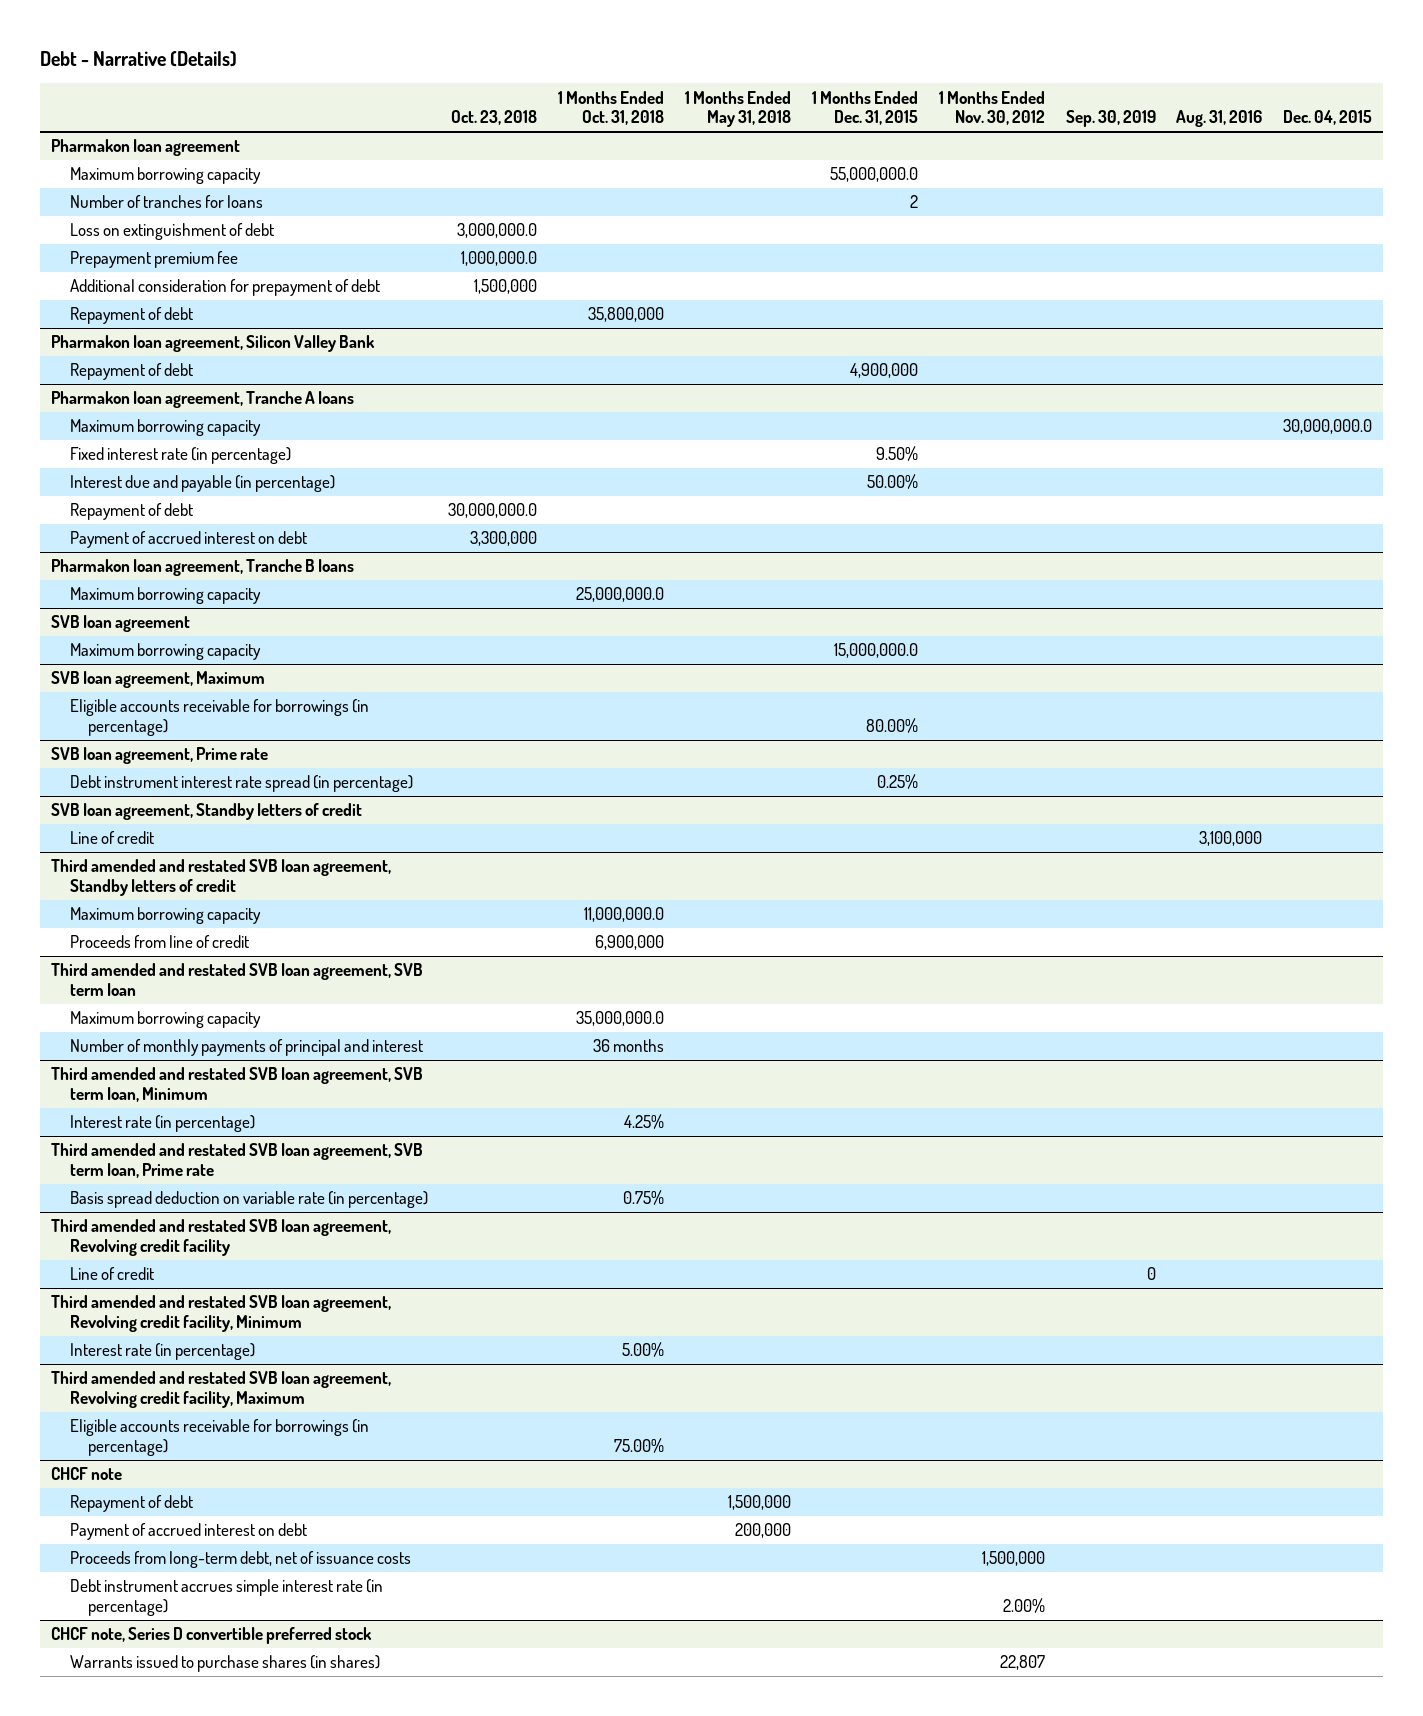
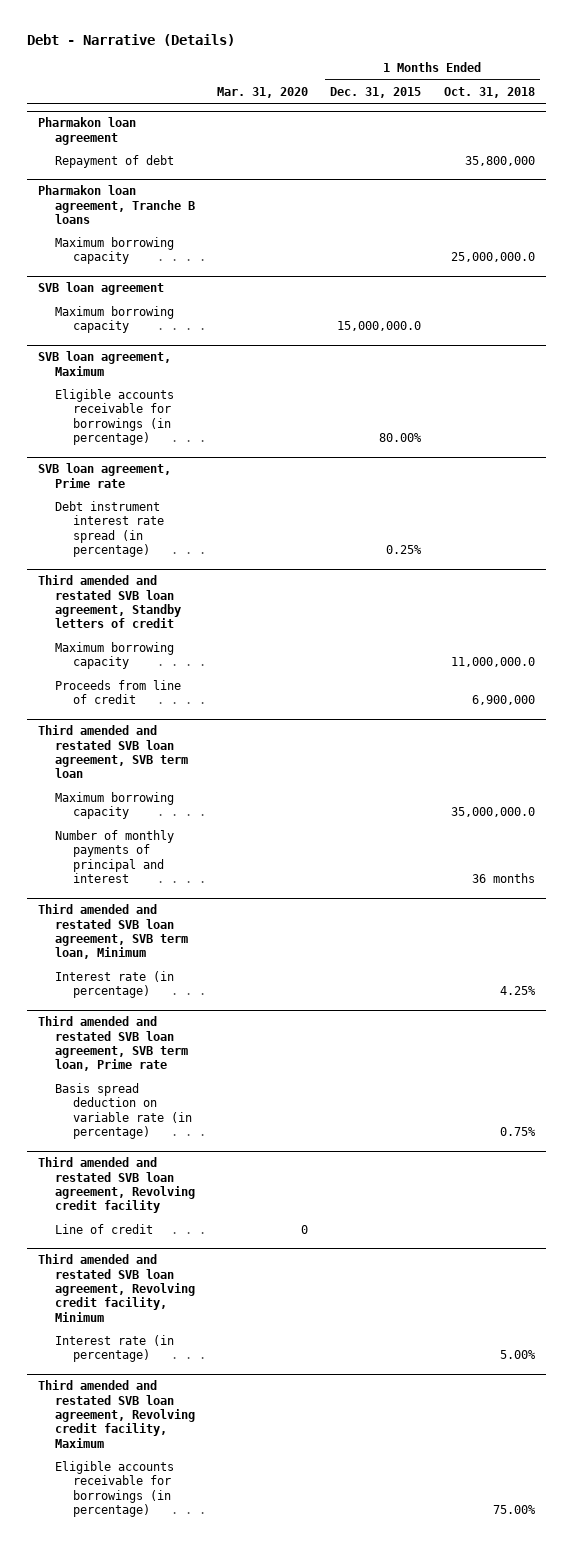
[451,110,538,126] Oct. 23, 2018 -> none
[685,90,792,128] 1 Months Ended May 31, 2018 -> none
[938,90,1045,126] 1 Months Ended Nov. 30, 2012 -> none
[1065,110,1156,128] Sep. 30, 2019 -> none
[1176,110,1263,128] Aug. 31, 2016 -> none
[1283,110,1373,126] Dec. 04, 2015 -> none
none -> [217,86,309,98] Mar. 31, 2020
[69,167,261,185] Maximum borrowing capacity -> none
[69,195,263,209] Number of tranches for loans -> none
[69,223,274,241] Loss on extinguishment of debt -> none
[69,251,238,269] Prepayment premium fee -> none
[69,279,380,297] Additional consideration for prepayment of debt -> none
[50,335,375,353] Pharmakon loan agreement, Silicon Valley Bank -> none
[69,363,193,381] Repayment of debt -> none
[50,391,354,409] Pharmakon loan agreement, Tranche A loans -> none
[69,419,261,437] Maximum borrowing capacity -> none
[69,447,291,465] Fixed interest rate (in percentage) -> none
[69,475,335,493] Interest due and payable (in percentage) -> none
[69,503,193,521] Repayment of debt -> none
[69,531,307,549] Payment of accrued interest on debt -> none
[50,803,362,821] SVB loan agreement, Standby letters of credit -> none
[69,831,154,845] Line of credit -> none
[50,1467,122,1481] CHCF note -> none
[69,1495,193,1513] Repayment of debt -> none
[69,1523,307,1541] Payment of accrued interest on debt -> none
[69,1551,411,1569] Proceeds from long-term debt, net of issuance costs -> none
[69,1579,383,1617] Debt instrument accrues simple interest rate (in percentage) -> none
[50,1627,372,1645] CHCF note, Series D convertible preferred stock -> none
[69,1655,380,1673] Warrants issued to purchase shares (in shares) -> none

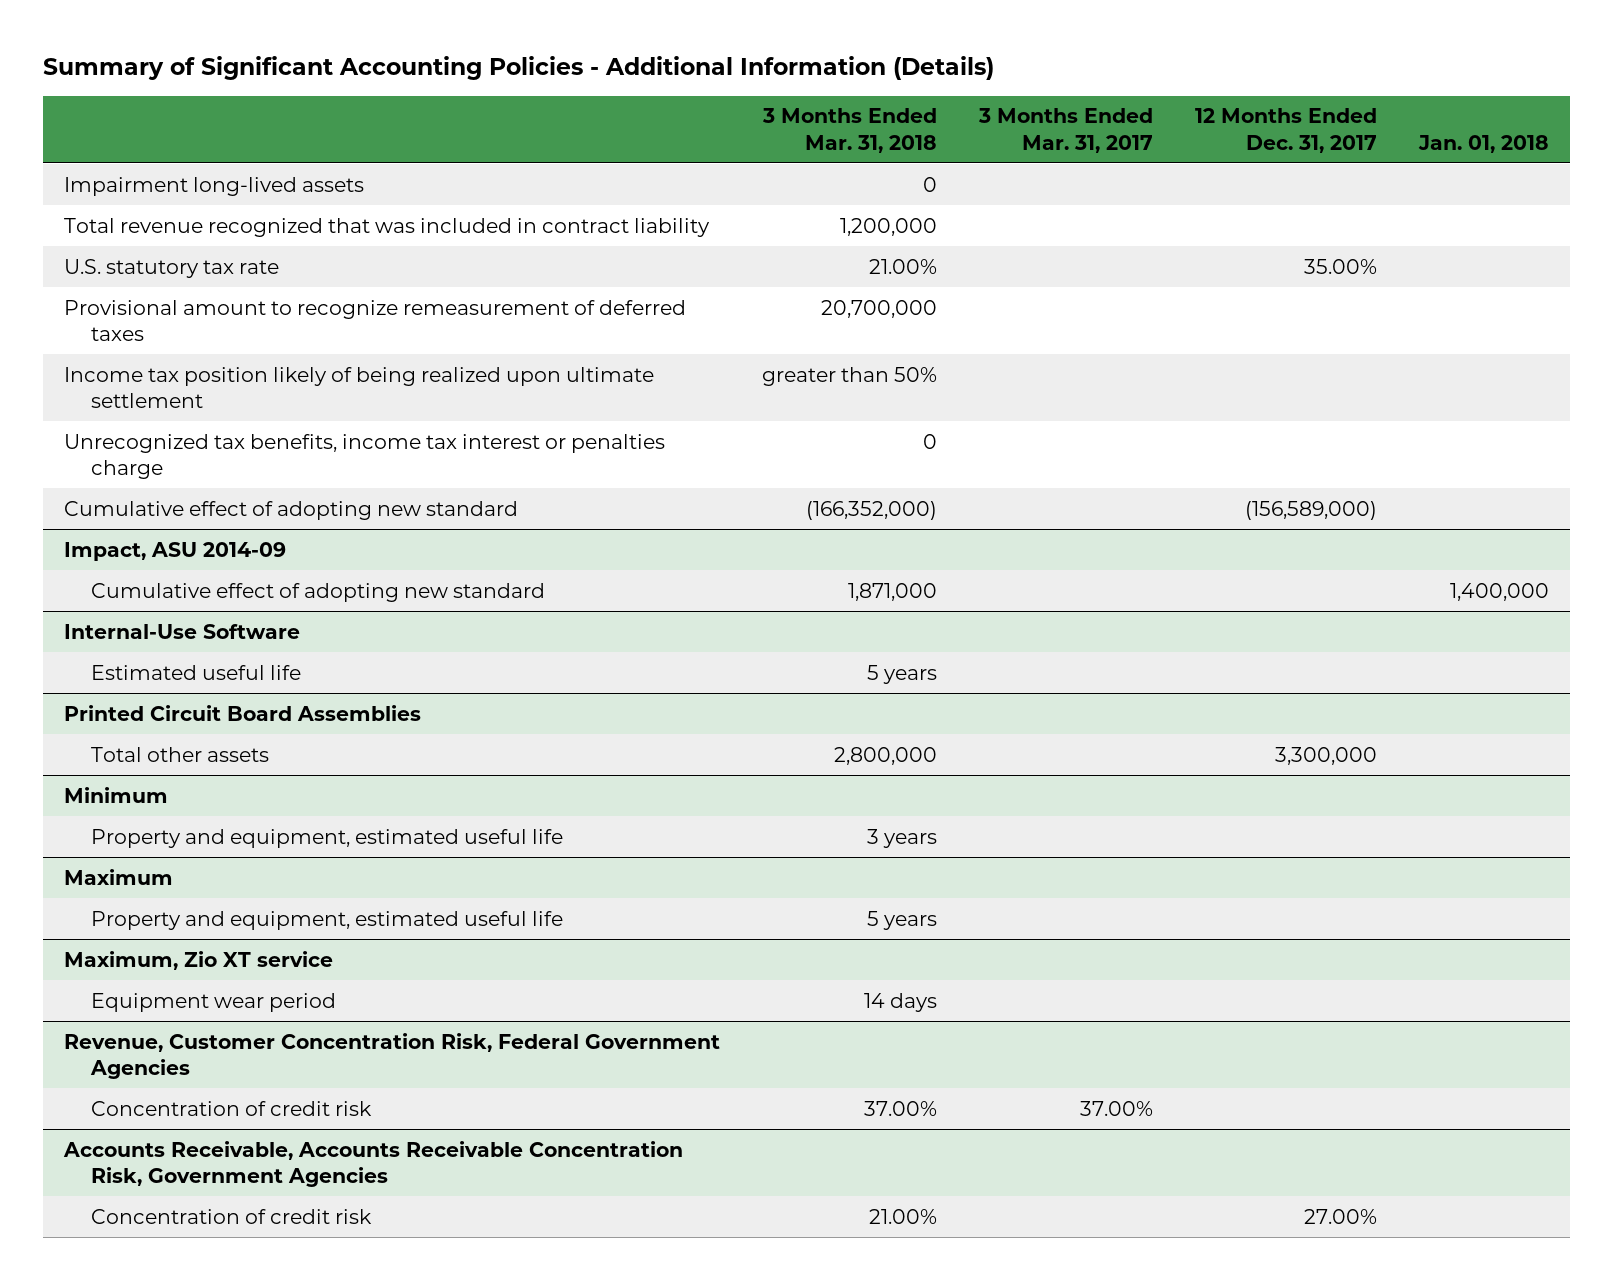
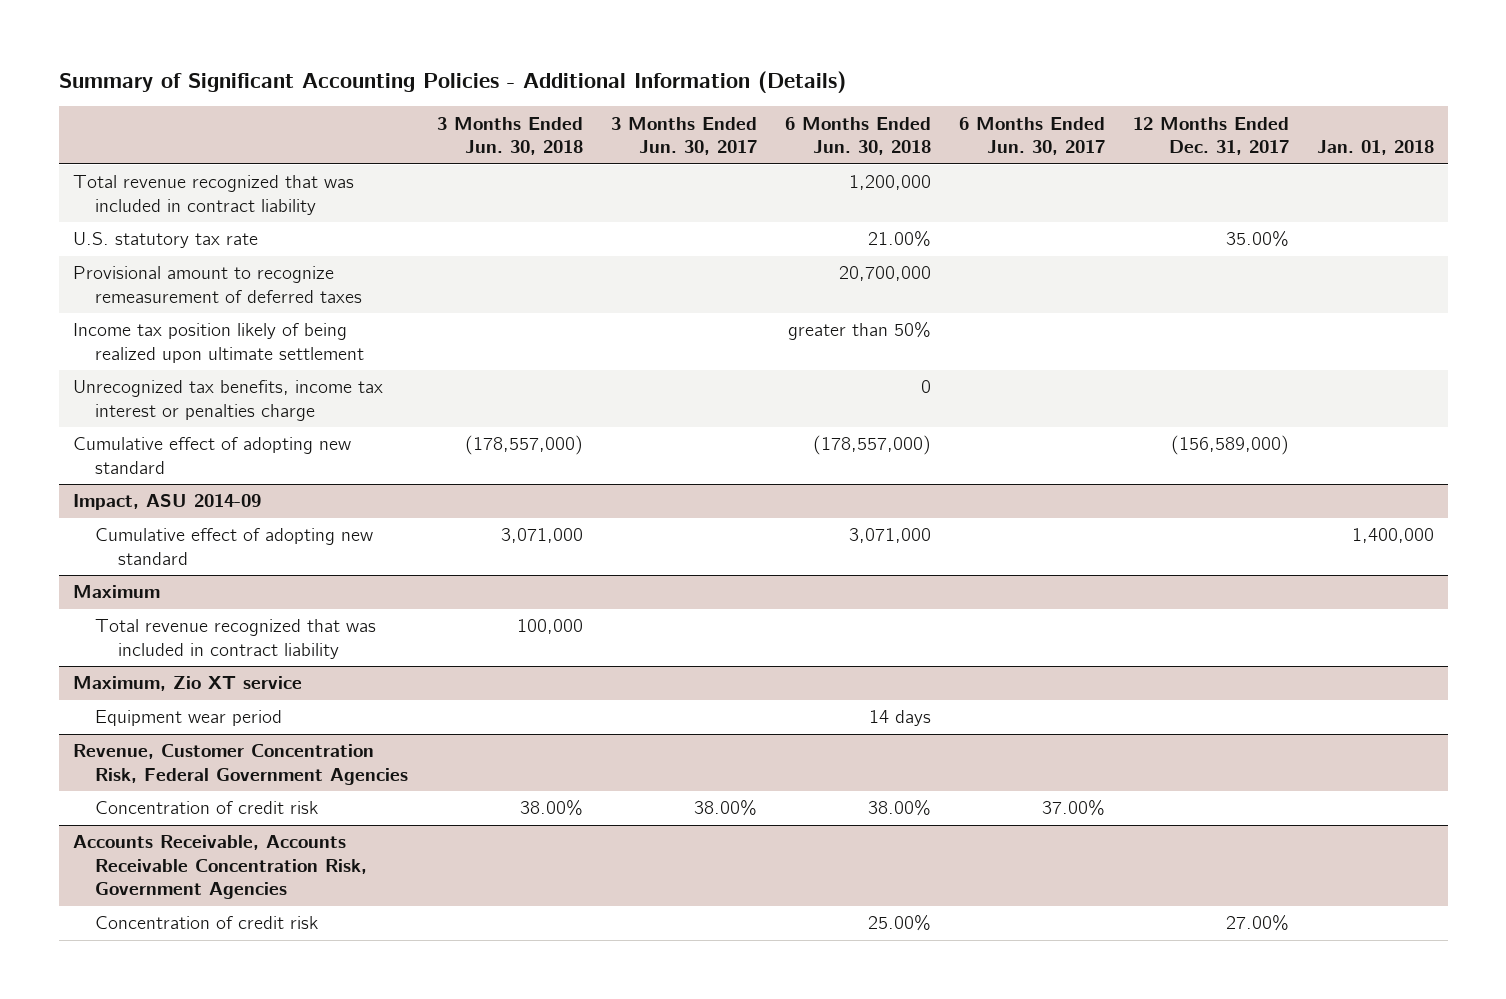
[762,108,938,153] 3 Months Ended Mar. 31, 2018 -> none
[978,108,1154,153] 3 Months Ended Mar. 31, 2017 -> none
none -> [436,116,583,156] 3 Months Ended Jun. 30, 2018
none -> [610,116,757,156] 3 Months Ended Jun. 30, 2017
none -> [784,116,931,156] 6 Months Ended Jun. 30, 2018
none -> [958,116,1105,156] 6 Months Ended Jun. 30, 2017
[64,176,365,196] Impairment long-lived assets -> none
[64,623,301,639] Internal-Use Software -> none
[90,664,301,680] Estimated useful life -> none
[64,704,422,721] Printed Circuit Board Assemblies -> none
[90,746,269,762] Total other assets -> none
[64,786,169,803] Minimum -> none
[90,828,563,848] Property and equipment, estimated useful life -> none
[90,910,563,930] Property and equipment, estimated useful life -> none
none -> [95,619,377,659] Total revenue recognized that was included in contract liability

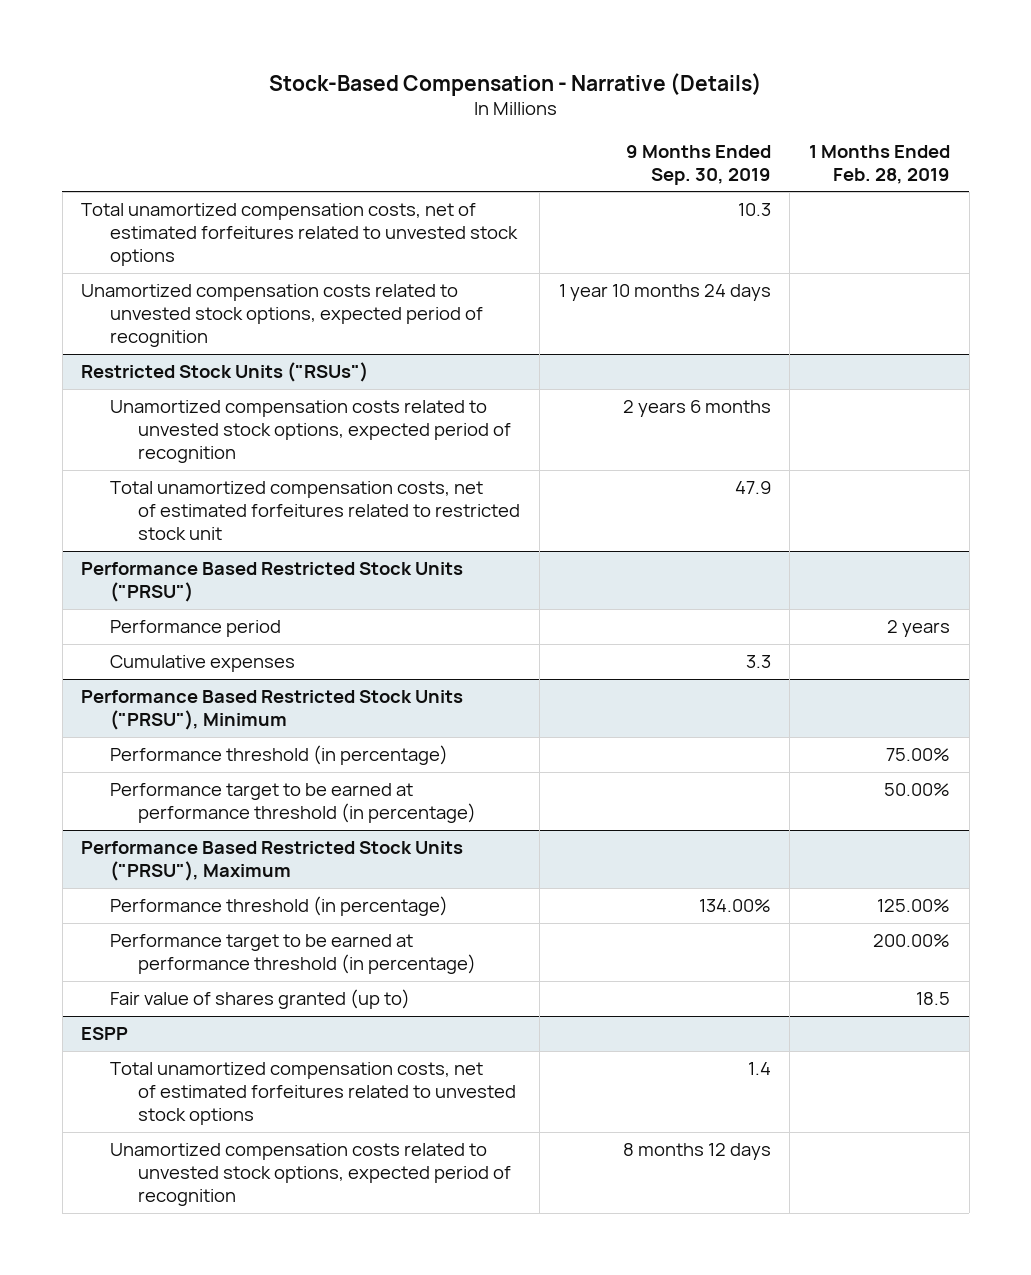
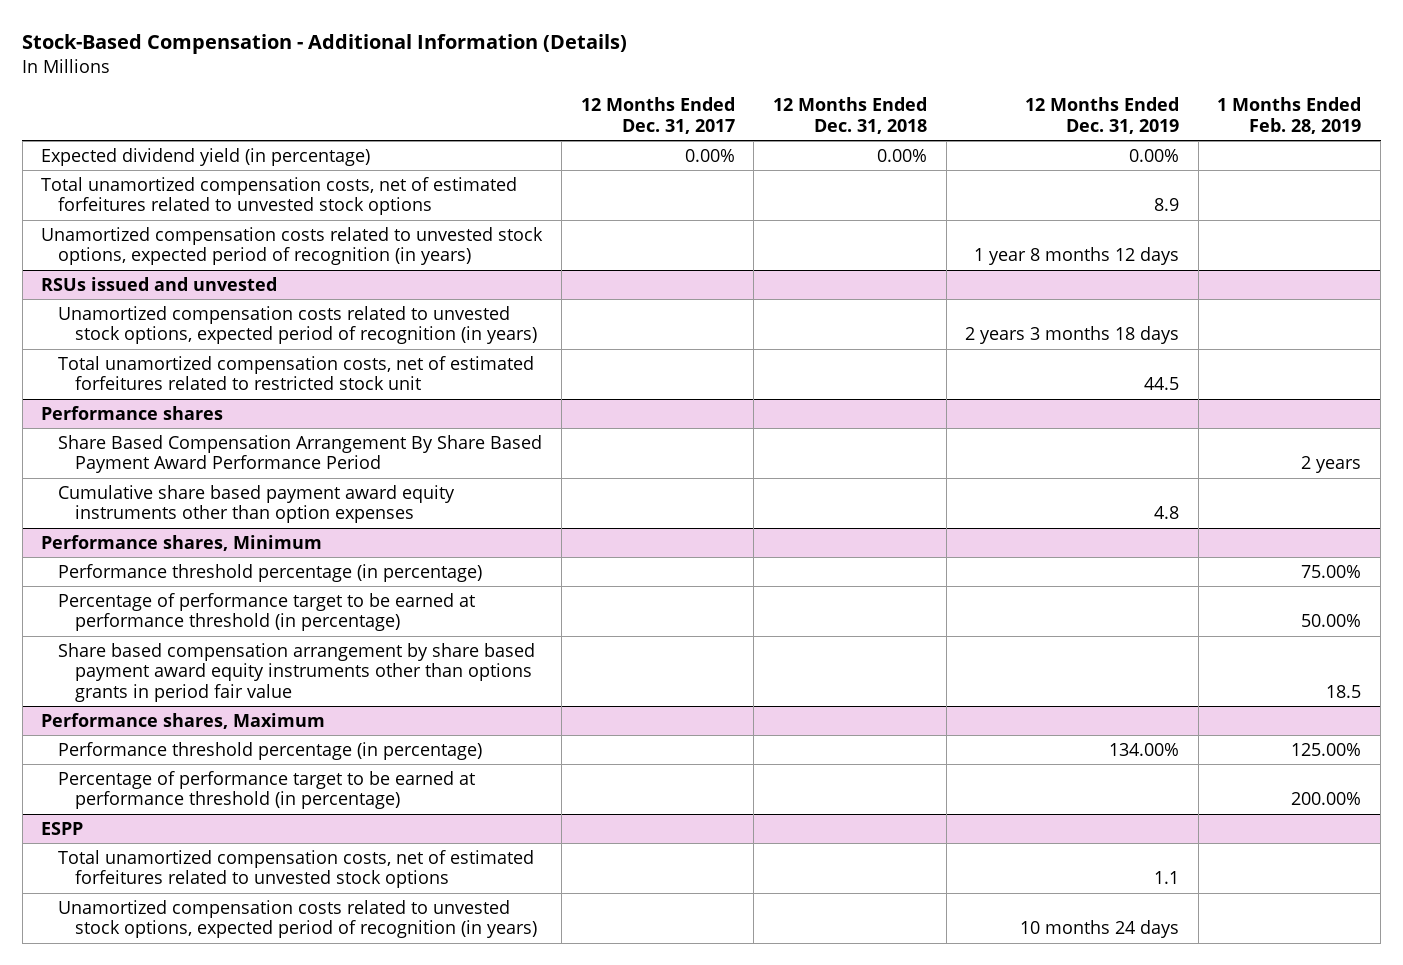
[268,72,762,96] Stock-Based Compensation - Narrative (Details) -> [22,34,628,55] Stock-Based Compensation - Additional Information (Details)
[625,144,771,185] 9 Months Ended Sep. 30, 2019 -> none
none -> [580,97,735,135] 12 Months Ended Dec. 31, 2017
none -> [772,97,927,135] 12 Months Ended Dec. 31, 2018
none -> [1025,97,1180,135] 12 Months Ended Dec. 31, 2019
none -> [41,147,371,166] Expected dividend yield (in percentage)
[81,284,483,348] Unamortized compensation costs related to unvested stock options, expected period of recognition -> [41,226,544,266] Unamortized compensation costs related to unvested stock options, expected period of recognition (in years)
[81,362,369,383] Restricted Stock Units ("RSUs") -> [41,276,278,291] RSUs issued and unvested
[109,400,512,464] Unamortized compensation costs related to unvested stock options, expected period of recognition -> [57,305,537,345] Unamortized compensation costs related to unvested stock options, expected period of recognition (in years)
[81,690,464,731] Performance Based Restricted Stock Units ("PRSU"), Minimum -> none
[109,745,448,766] Performance threshold (in percentage) -> none
[109,783,477,824] Performance target to be earned at performance threshold (in percentage) -> none
[81,841,464,882] Performance Based Restricted Stock Units ("PRSU"), Maximum -> none
[109,896,448,917] Performance threshold (in percentage) -> none
[109,934,477,975] Performance target to be earned at performance threshold (in percentage) -> none
[109,989,410,1010] Fair value of shares granted (up to) -> none
[81,562,464,603] Performance Based Restricted Stock Units ("PRSU") -> [41,405,224,420] Performance shares
[109,620,281,638] Performance period -> [57,434,542,474] Share Based Compensation Arrangement By Share Based Payment Award Performance Period
[109,655,295,673] Cumulative expenses -> [57,484,455,524] Cumulative share based payment award equity instruments other than option expenses
none -> [41,534,323,551] Performance shares, Minimum
none -> [57,563,482,582] Performance threshold percentage (in percentage)
none -> [57,592,475,632] Percentage of performance target to be earned at performance threshold (in percentage)
none -> [57,642,535,703] Share based compensation arrangement by share based payment award equity instruments other than options grants in period fair value
none -> [41,712,326,729] Performance shares, Maximum
none -> [57,741,482,760] Performance threshold percentage (in percentage)
none -> [57,770,475,810] Percentage of performance target to be earned at performance threshold (in percentage)
[109,1143,512,1207] Unamortized compensation costs related to unvested stock options, expected period of recognition -> [57,899,537,939] Unamortized compensation costs related to unvested stock options, expected period of recognition (in years)

